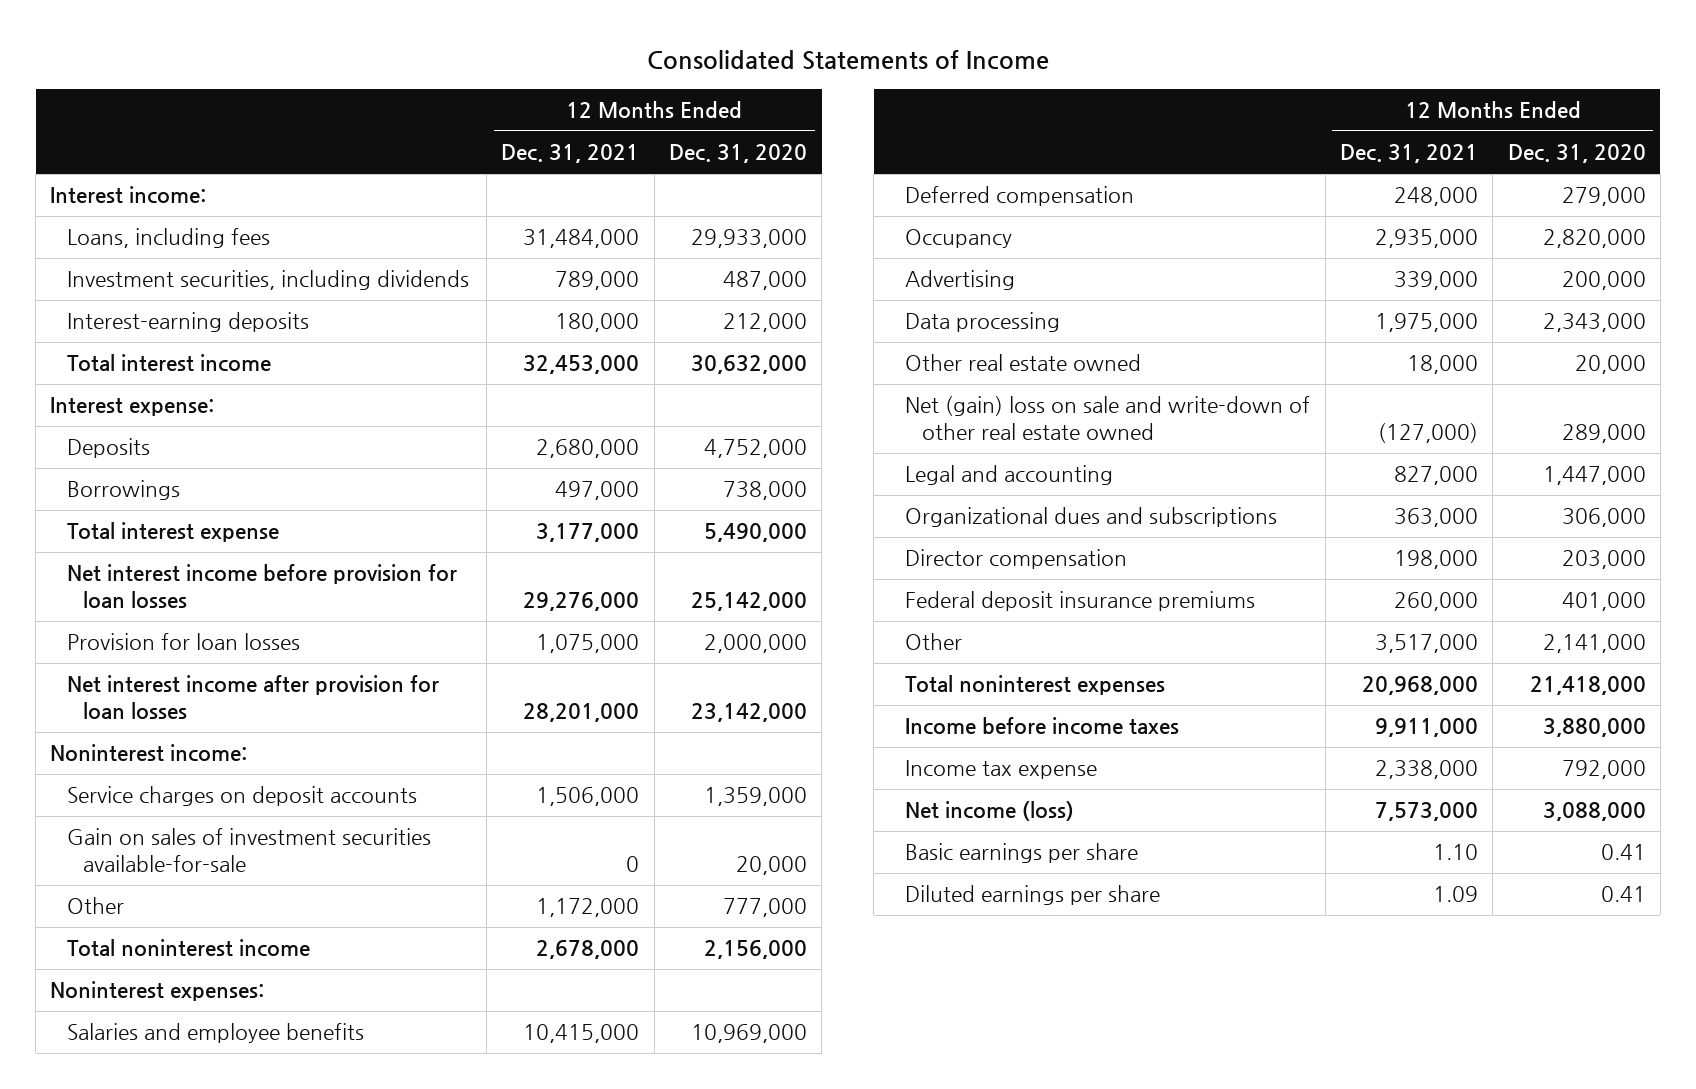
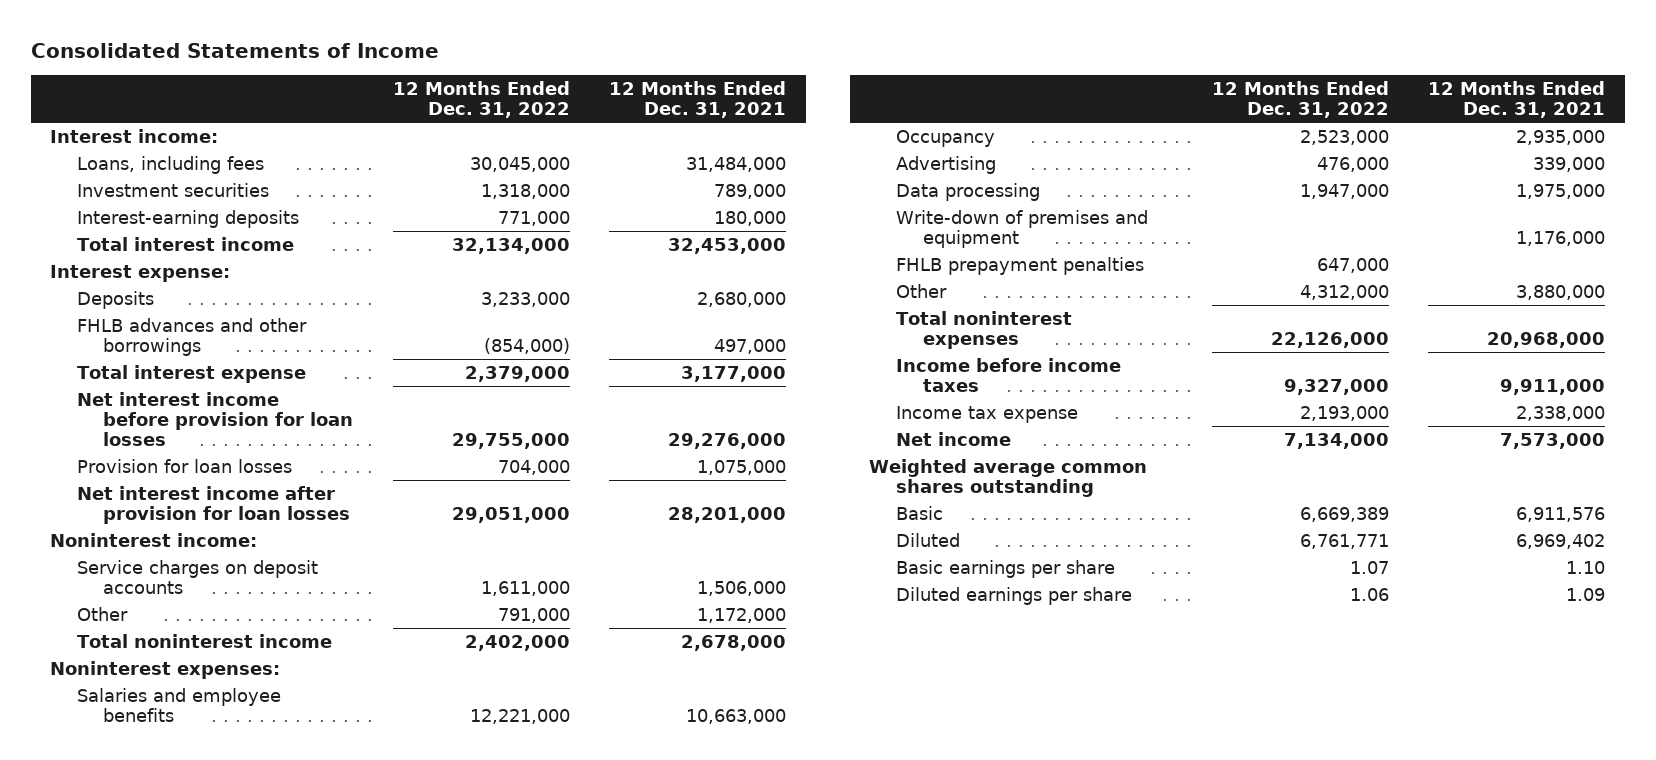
[669,144,808,164] Dec. 31, 2020 -> none
none -> [392,81,570,119] 12 Months Ended Dec. 31, 2022
[66,270,469,291] Investment securities, including dividends -> [76,182,269,197] Investment securities
[66,480,180,501] Borrowings -> [76,317,307,356] FHLB advances and other borrowings
[66,828,431,873] Gain on sales of investment securities available-for-sale -> none
[905,186,1135,207] Deferred compensation -> none
[523,1024,640,1044] 10,415,000 -> [686,708,787,724] 10,663,000
[905,354,1142,372] Other real estate owned -> none
[905,396,1311,441] Net (gain) loss on sale and write-down of other real estate owned -> none
[905,465,1114,486] Legal and accounting -> none
[905,507,1278,528] Organizational dues and subscriptions -> none
[905,549,1128,570] Director compensation -> none
[905,591,1256,612] Federal deposit insurance premiums -> none
none -> [895,209,1148,248] Write-down of premises and equipment
none -> [895,256,1144,275] FHLB prepayment penalties
[1374,634,1478,654] 3,517,000 -> [1516,284,1606,300] 3,880,000
[905,801,1075,822] Net income (loss) -> [895,431,1011,446] Net income
none -> [869,458,1148,497] Weighted average common shares outstanding
none -> [895,505,943,520] Basic
none -> [895,532,960,547] Diluted

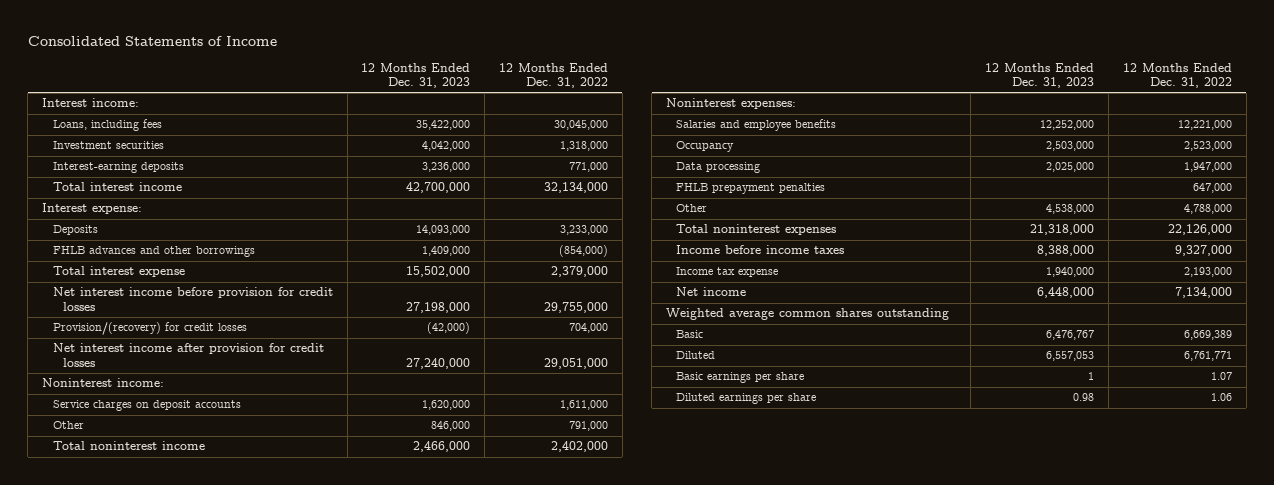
[609,81,787,119] 12 Months Ended Dec. 31, 2021 -> none
none -> [361,63,471,89] 12 Months Ended Dec. 31, 2023
[76,391,354,447] Net interest income before provision for loan losses -> [52,287,333,311] Net interest income before provision for credit losses
[76,458,292,473] Provision for loan losses -> [52,322,247,336] Provision/(recovery) for credit losses
[76,485,351,524] Net interest income after provision for loan losses -> [52,343,324,367] Net interest income after provision for credit losses
[895,155,996,174] Advertising -> none
[895,209,1148,248] Write-down of premises and equipment -> none
[1299,284,1389,300] 4,312,000 -> [1183,204,1232,215] 4,788,000

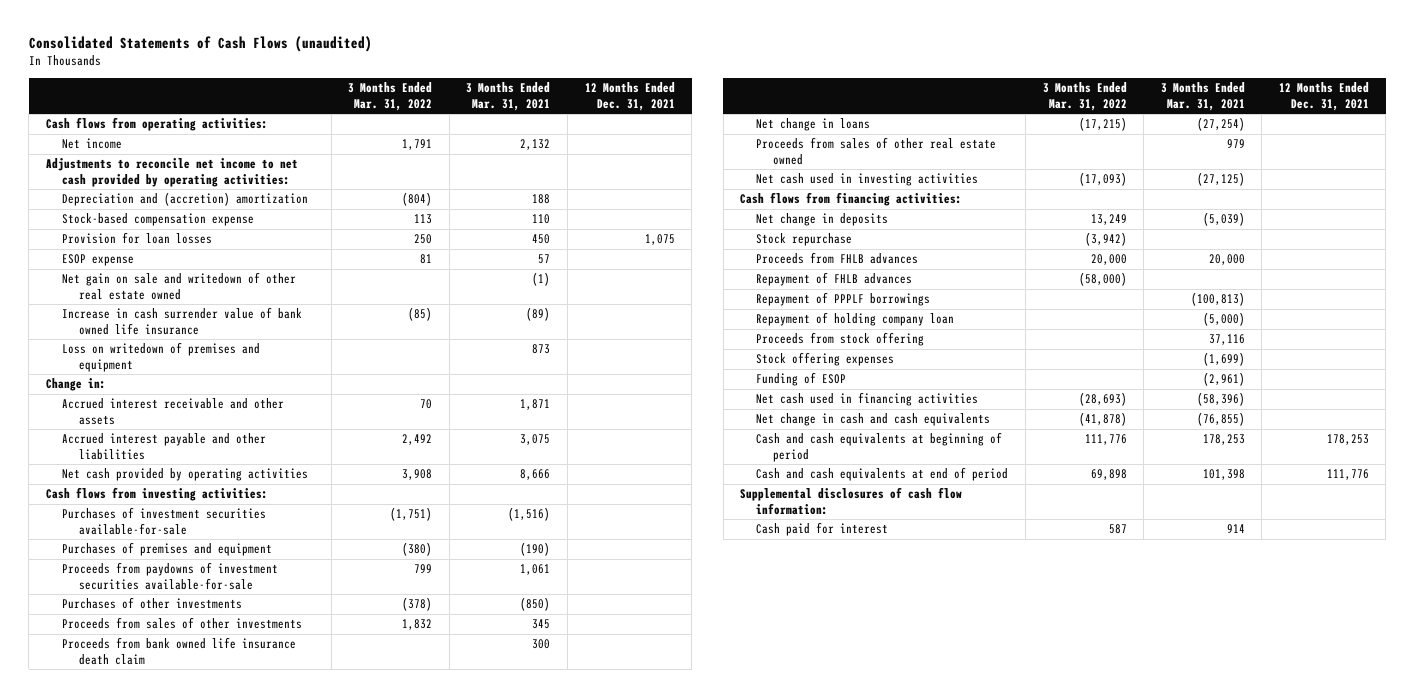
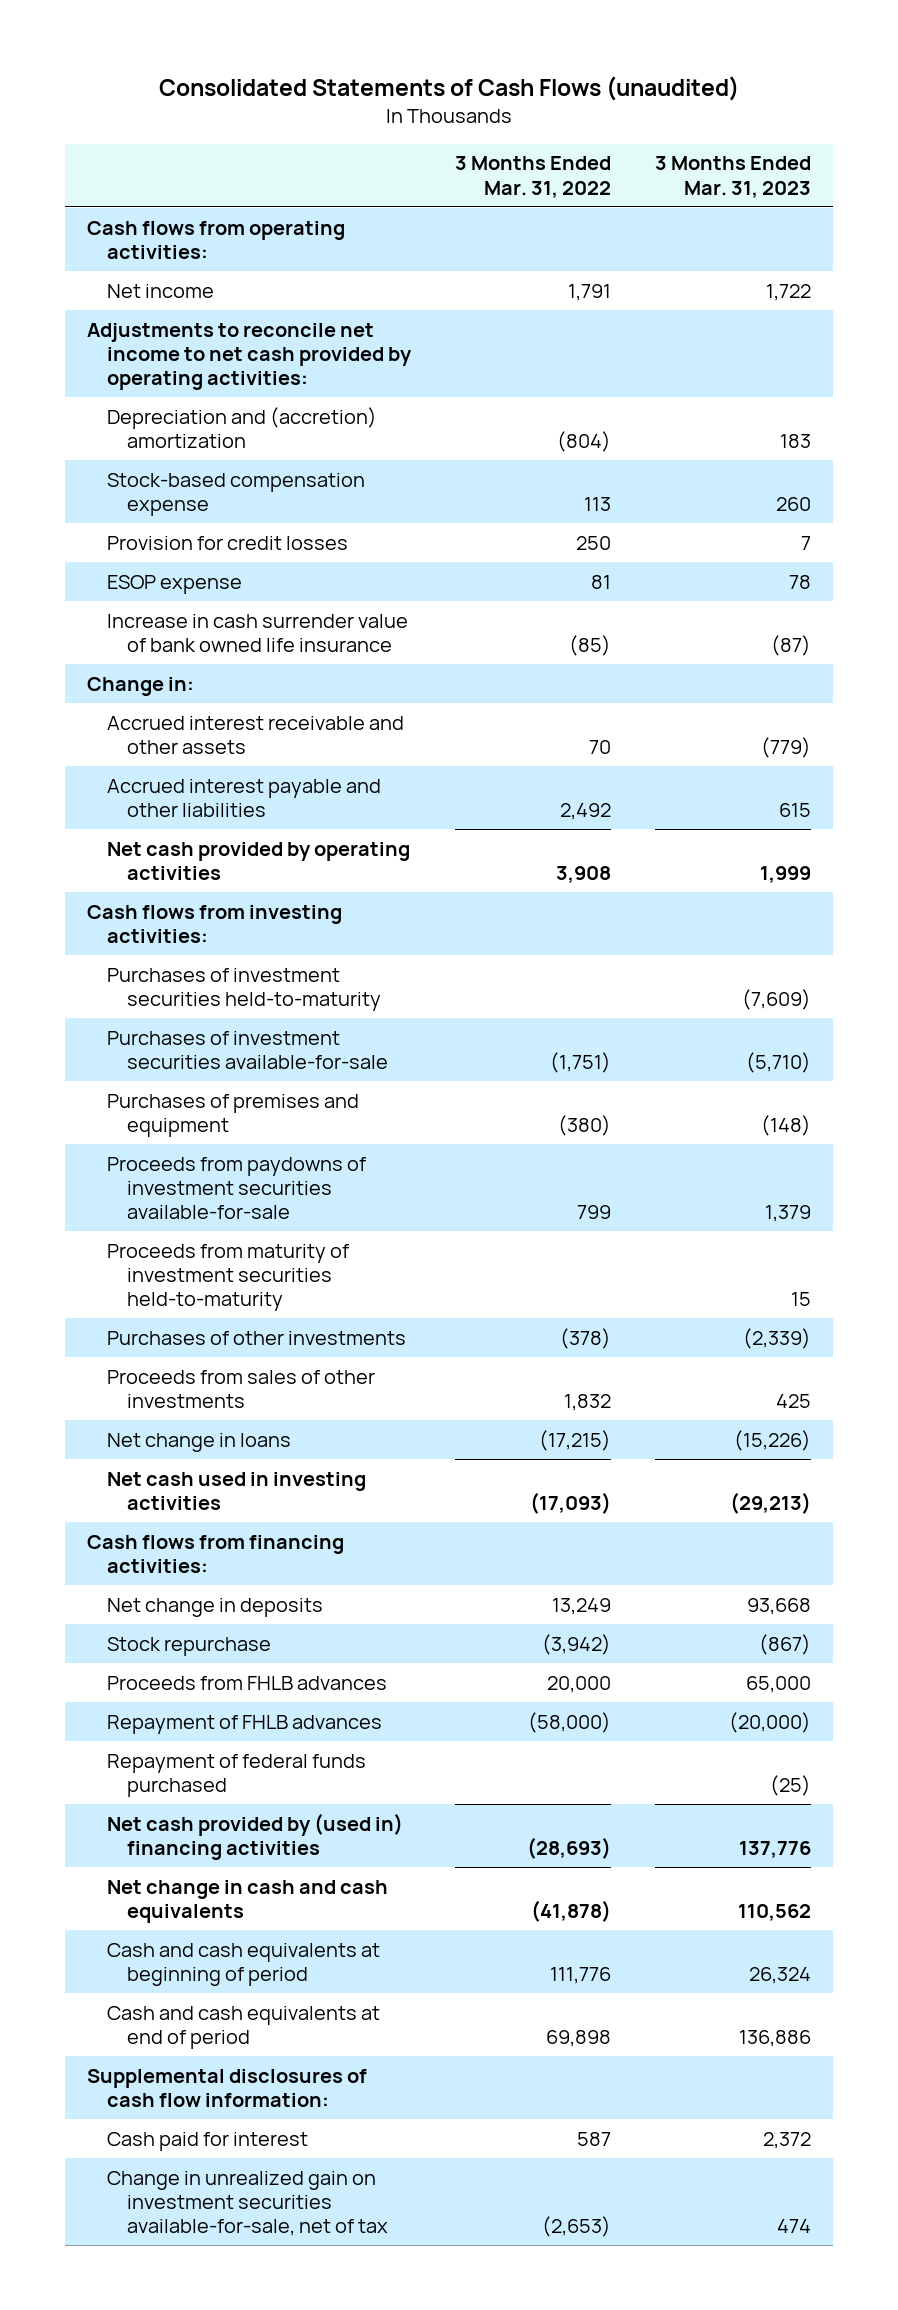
[466,82,551,111] 3 Months Ended Mar. 31, 2021 -> none
[584,82,675,111] 12 Months Ended Dec. 31, 2021 -> none
none -> [655,156,812,198] 3 Months Ended Mar. 31, 2023
[62,232,213,245] Provision for loan losses -> [107,535,349,550] Provision for credit losses
[62,272,297,300] Net gain on sale and writedown of other real estate owned -> none
[62,342,261,372] Loss on writedown of premises and equipment -> none
none -> [107,967,382,1012] Purchases of investment securities held-to-maturity
none -> [107,1243,350,1312] Proceeds from maturity of investment securities held-to-maturity
[62,637,297,665] Proceeds from bank owned life insurance death claim -> none
[756,137,997,165] Proceeds from sales of other real estate owned -> none
[756,292,931,307] Repayment of PPPLF borrowings -> none
[756,312,955,327] Repayment of holding company loan -> none
[756,332,925,347] Proceeds from stock offering -> none
[756,352,895,367] Stock offering expenses -> none
[756,372,847,387] Funding of ESOP -> none
none -> [107,1753,367,1798] Repayment of federal funds purchased
[756,392,979,407] Net cash used in financing activities -> [107,1812,404,1861] Net cash provided by (used in) financing activities
none -> [107,2170,389,2237] Change in unrealized gain on investment securities available-for-sale, net of tax

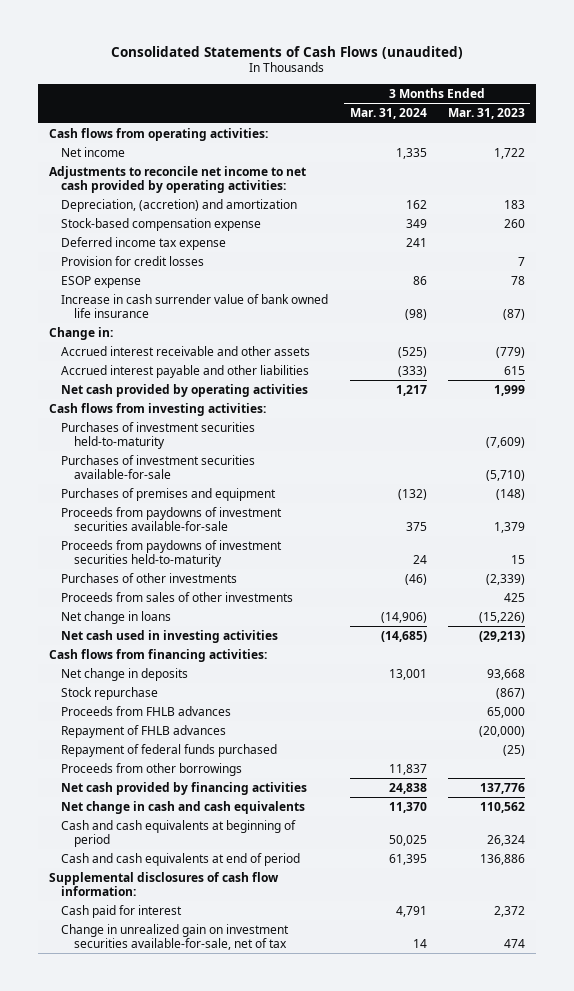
[455,156,612,198] 3 Months Ended Mar. 31, 2022 -> none
none -> [349,108,427,120] Mar. 31, 2024
[107,406,378,449] Depreciation and (accretion) amortization -> [61,198,298,212] Depreciation, (accretion) and amortization
none -> [61,236,227,250] Deferred income tax expense
[107,1243,350,1312] Proceeds from maturity of investment securities held-to-maturity -> [61,539,283,567] Proceeds from paydowns of investment securities held-to-maturity
none -> [61,762,243,776] Proceeds from other borrowings
[107,1812,404,1861] Net cash provided by (used in) financing activities -> [61,781,308,795] Net cash provided by financing activities

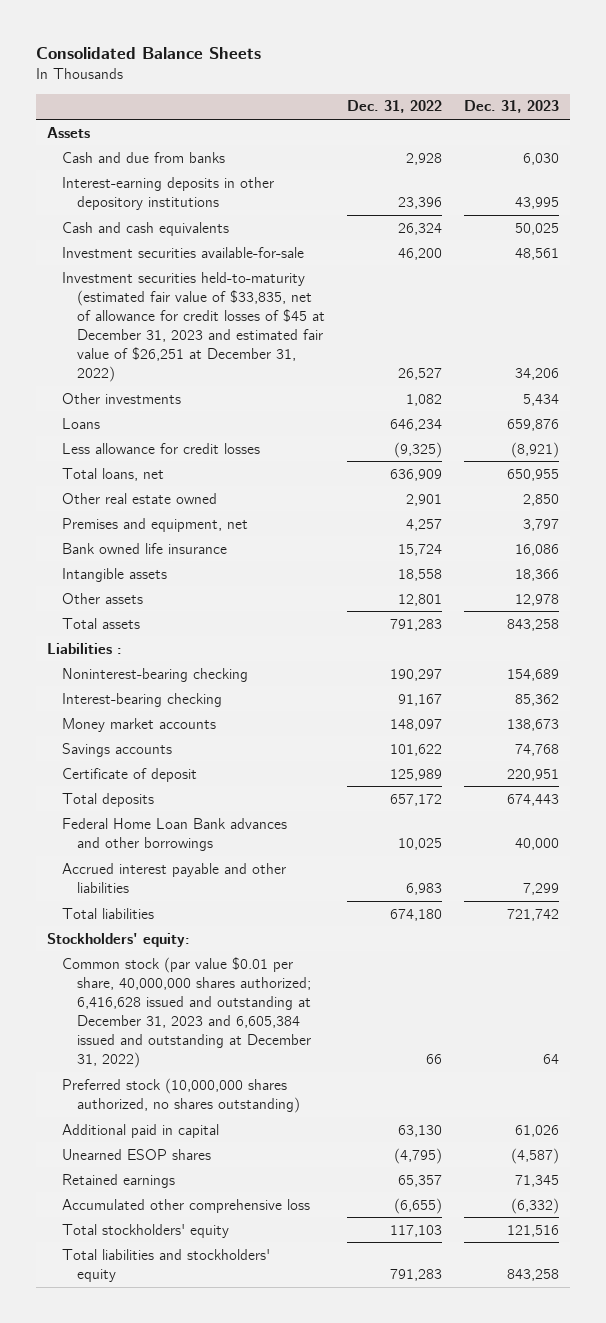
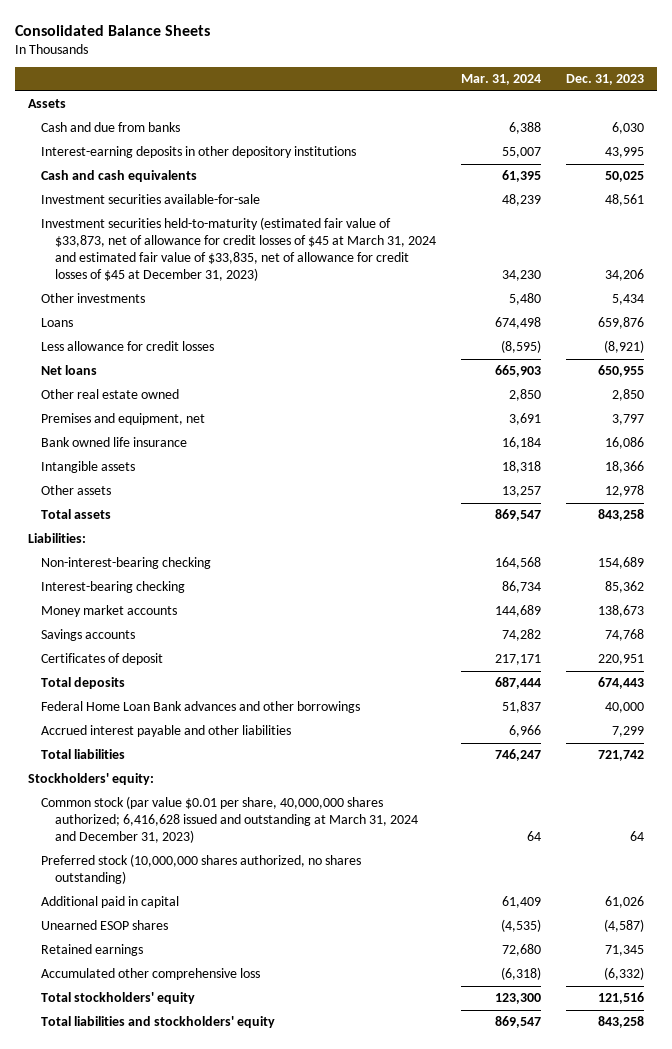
[346,100,442,114] Dec. 31, 2022 -> none
none -> [460,74,541,86] Mar. 31, 2024
[61,271,325,383] Investment securities held-to-maturity (estimated fair value of $33,835, net of allowance for credit losses of $45 at December 31, 2023 and estimated fair value of $26,251 at December 31, 2022) -> [41,217,436,282] Investment securities held-to-maturity (estimated fair value of $33,873, net of allowance for credit losses of $45 at March 31, 2024 and estimated fair value of $33,835, net of allowance for credit losses of $45 at December 31, 2023)
[61,467,164,481] Total loans, net -> [41,365,98,376] Net loans
[46,642,122,654] Liabilities : -> [27,533,86,544] Liabilities:
[61,667,248,682] Noninterest-bearing checking -> [41,557,212,570] Non-interest-bearing checking
[61,767,197,782] Certificate of deposit -> [41,653,164,666] Certificates of deposit
[61,956,311,1069] Common stock (par value $0.01 per share, 40,000,000 shares authorized; 6,416,628 issued and outstanding at December 31, 2023 and 6,605,384 issued and outstanding at December 31, 2022) -> [41,796,418,844] Common stock (par value $0.01 per share, 40,000,000 shares authorized; 6,416,628 issued and outstanding at March 31, 2024 and December 31, 2023)

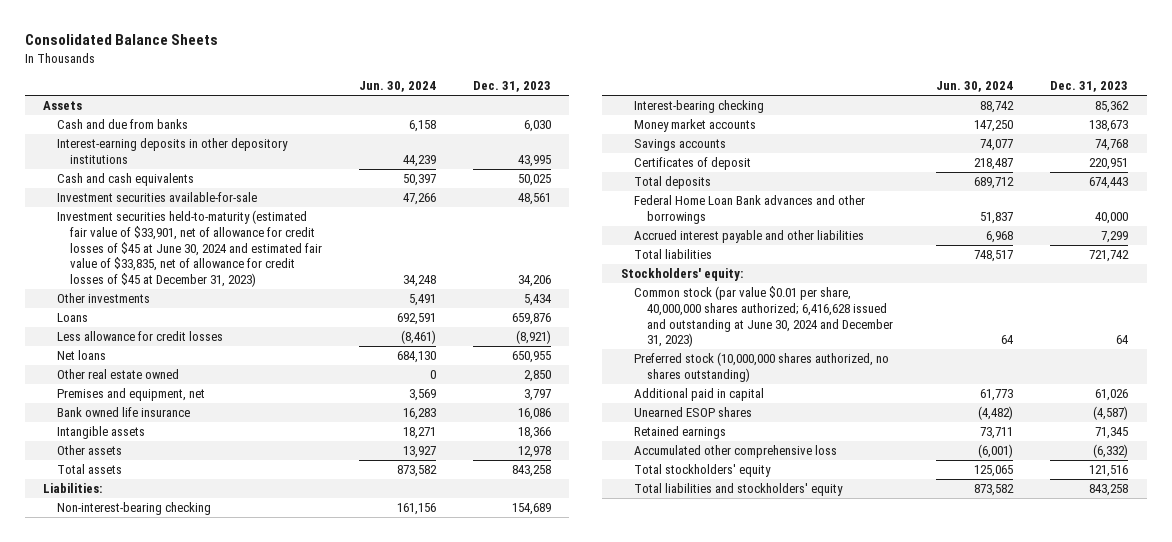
[460,74,541,86] Mar. 31, 2024 -> none
none -> [358,81,436,93] Jun. 30, 2024
[41,217,436,282] Investment securities held-to-maturity (estimated fair value of $33,873, net of allowance for credit losses of $45 at March 31, 2024 and estimated fair value of $33,835, net of allowance for credit losses of $45 at December 31, 2023) -> [56,210,323,288] Investment securities held-to-maturity (estimated fair value of $33,901, net of allowance for credit losses of $45 at June 30, 2024 and estimated fair value of $33,835, net of allowance for credit losses of $45 at December 31, 2023)
[41,796,418,844] Common stock (par value $0.01 per share, 40,000,000 shares authorized; 6,416,628 issued and outstanding at March 31, 2024 and December 31, 2023) -> [634,286,894,348] Common stock (par value $0.01 per share, 40,000,000 shares authorized; 6,416,628 issued and outstanding at June 30, 2024 and December 31, 2023)

